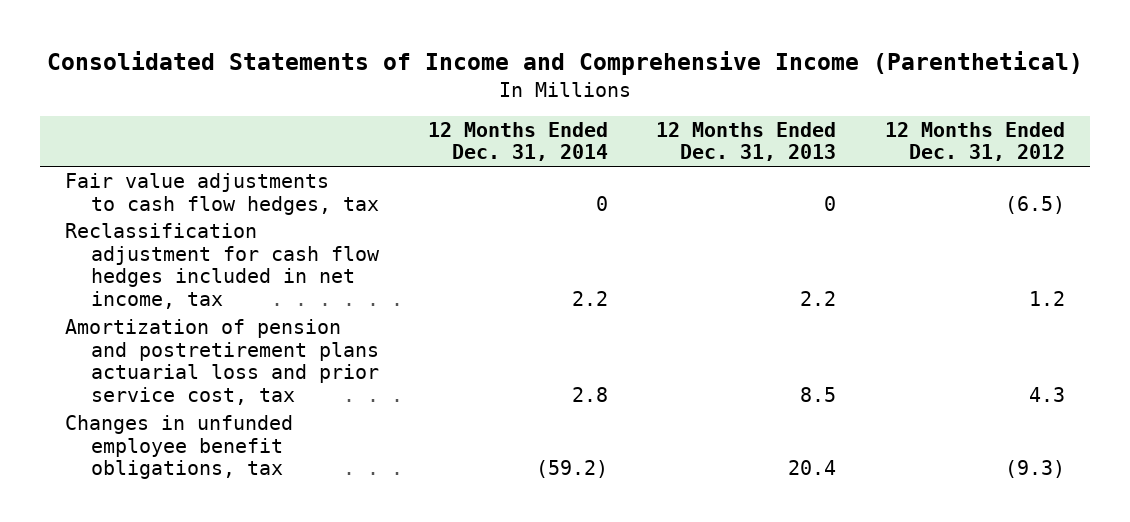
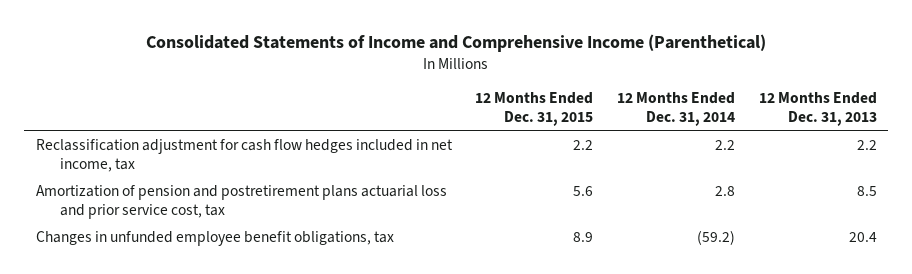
[885,121,1066,162] 12 Months Ended Dec. 31, 2012 -> none
none -> [475,92,594,127] 12 Months Ended Dec. 31, 2015
[64,173,379,215] Fair value adjustments to cash flow hedges, tax -> none

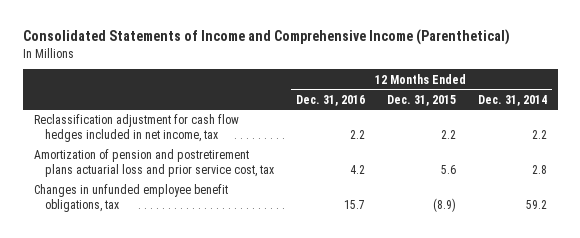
[758,92,877,127] 12 Months Ended Dec. 31, 2013 -> none
none -> [296,94,366,106] Dec. 31, 2016
[573,231,594,242] 8.9 -> [432,197,456,212] (8.9)
[696,229,735,245] (59.2) -> [525,199,547,209] 59.2

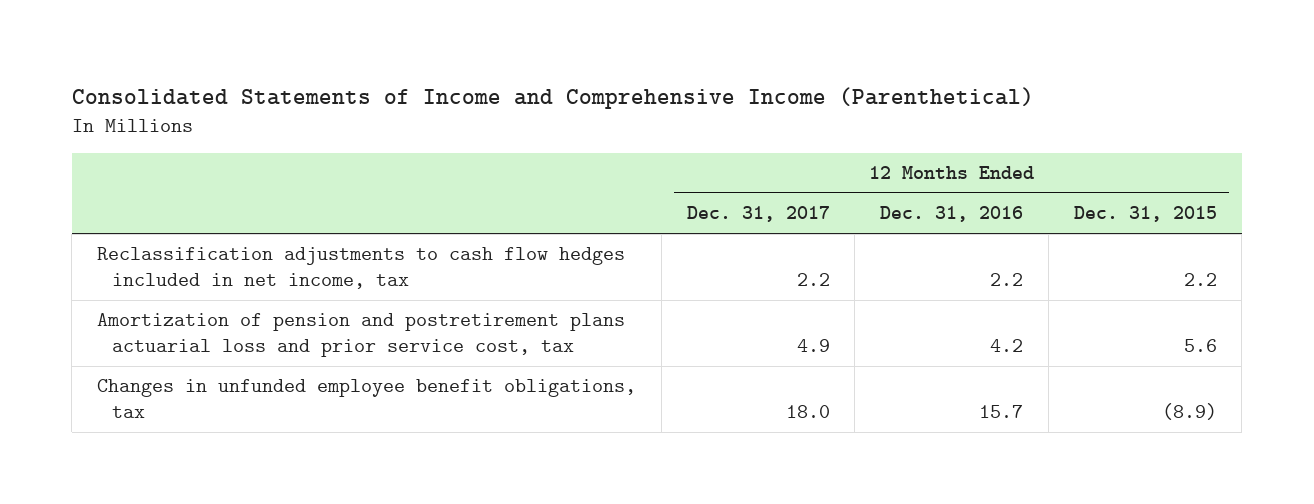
[477,94,547,106] Dec. 31, 2014 -> none
none -> [686,206,830,223] Dec. 31, 2017
[33,114,239,142] Reclassification adjustment for cash flow hedges included in net income, tax -> [97,247,626,290] Reclassification adjustments to cash flow hedges included in net income, tax

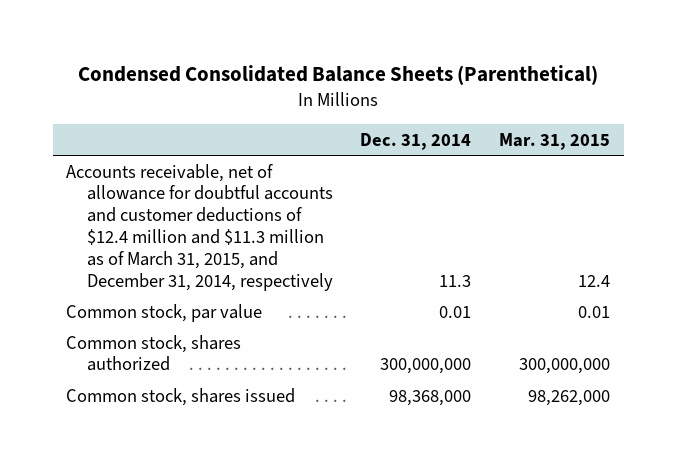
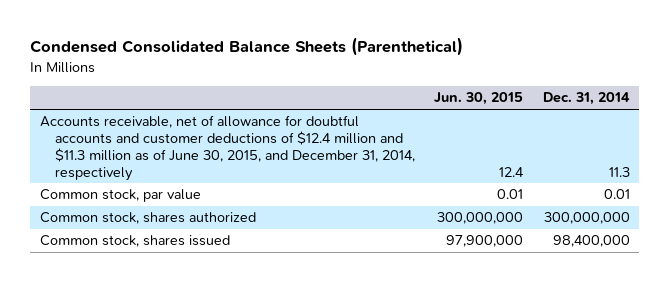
[498,132,610,150] Mar. 31, 2015 -> none
none -> [434,92,524,106] Jun. 30, 2015
[66,163,333,291] Accounts receivable, net of allowance for doubtful accounts and customer deductions of $12.4 million and $11.3 million as of March 31, 2015, and December 31, 2014, respectively -> [40,115,415,181] Accounts receivable, net of allowance for doubtful accounts and customer deductions of $12.4 million and $11.3 million as of June 30, 2015, and December 31, 2014, respectively
[389,389,472,406] 98,368,000 -> [552,235,630,248] 98,400,000

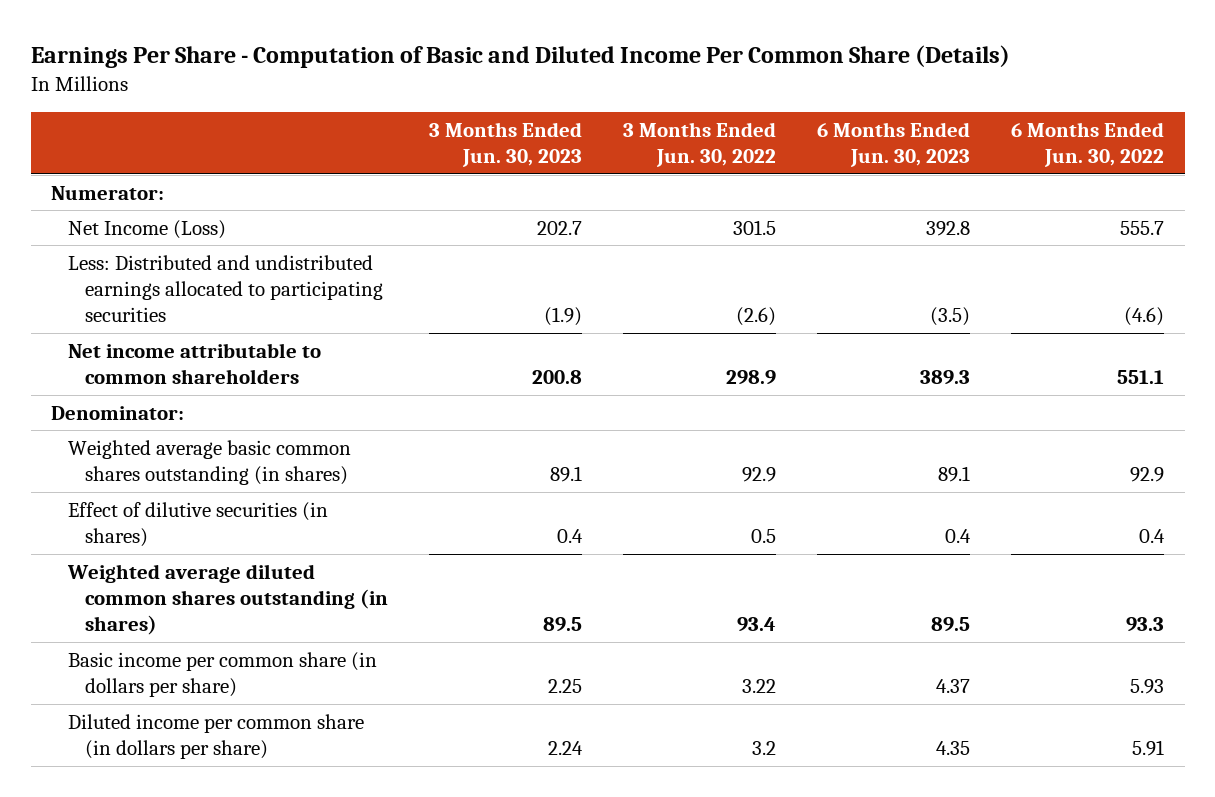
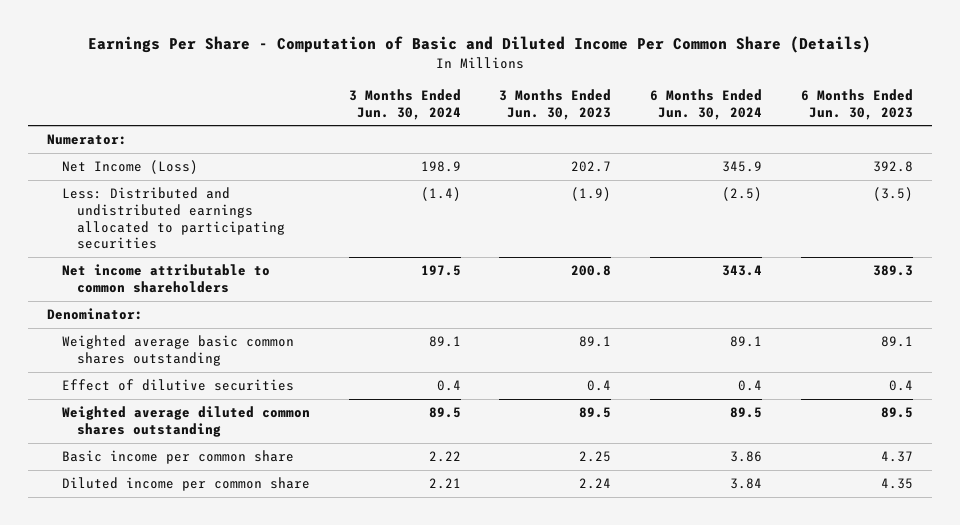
[622,122,776,168] 3 Months Ended Jun. 30, 2022 -> none
[1011,122,1165,168] 6 Months Ended Jun. 30, 2022 -> none
none -> [348,88,461,120] 3 Months Ended Jun. 30, 2024
none -> [649,88,762,120] 6 Months Ended Jun. 30, 2024
[67,439,351,485] Weighted average basic common shares outstanding (in shares) -> [62,335,295,367] Weighted average basic common shares outstanding
[67,501,328,547] Effect of dilutive securities (in shares) -> [62,379,295,392] Effect of dilutive securities
[66,563,388,636] Weighted average diluted common shares outstanding (in shares) -> [62,406,311,438] Weighted average diluted common shares outstanding
[67,651,377,697] Basic income per common share (in dollars per share) -> [62,450,295,465] Basic income per common share
[67,713,364,759] Diluted income per common share (in dollars per share) -> [62,477,311,492] Diluted income per common share

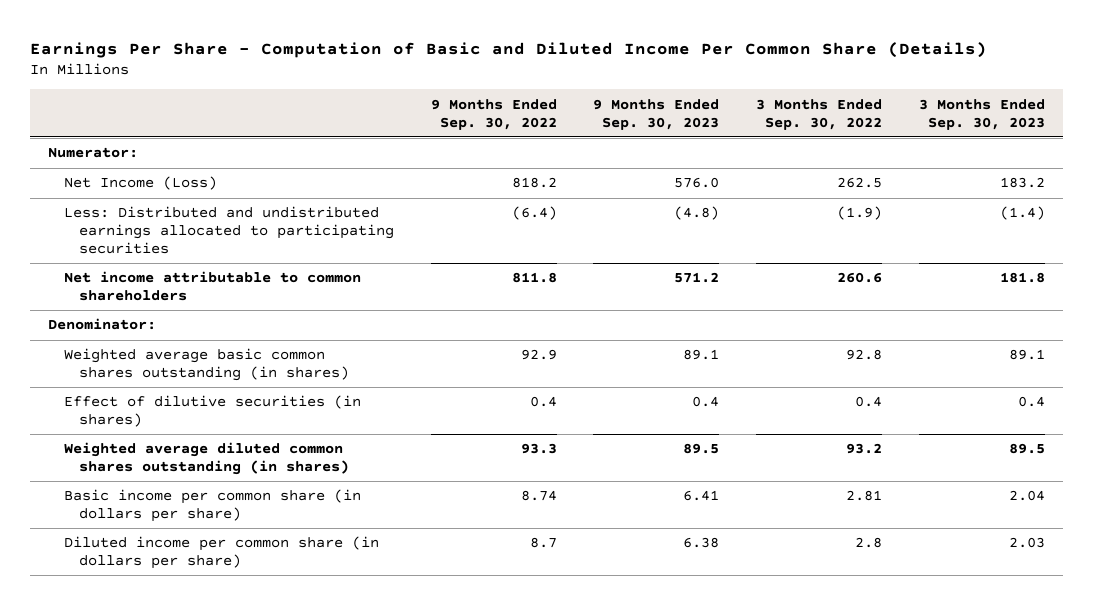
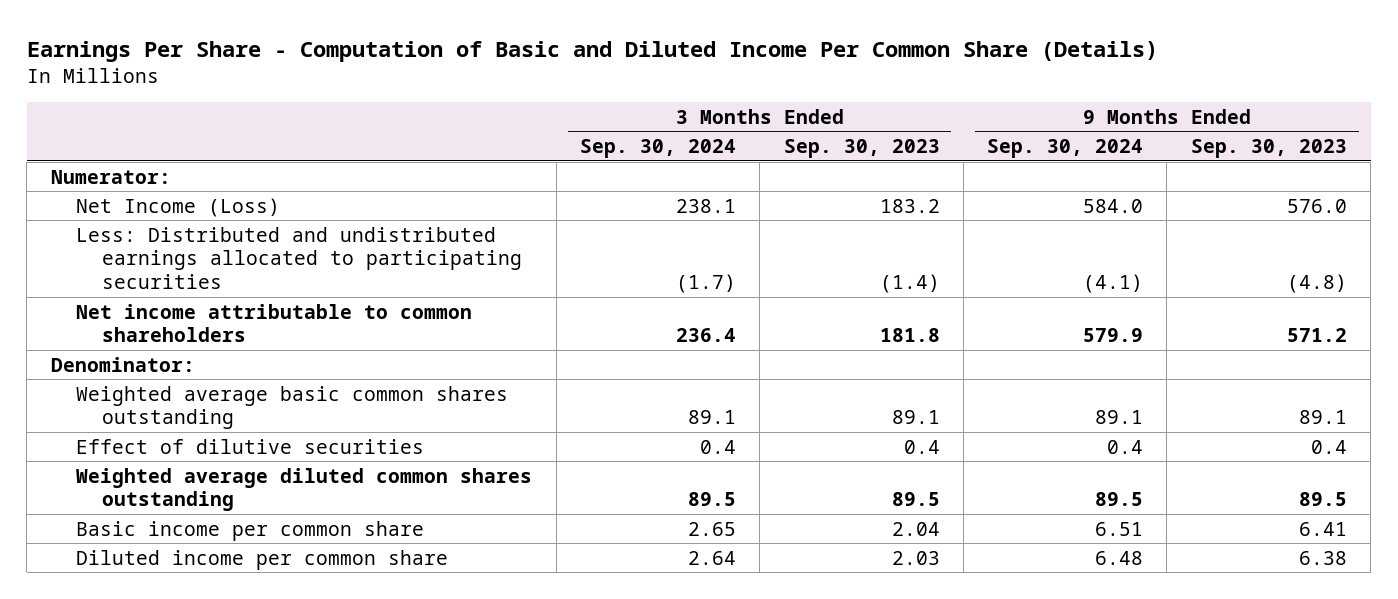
[430,98,557,130] 9 Months Ended Sep. 30, 2022 -> none
[756,98,883,130] 3 Months Ended Sep. 30, 2022 -> none
none -> [579,139,736,159] Sep. 30, 2024
none -> [987,139,1144,159] Sep. 30, 2024
[63,348,349,382] Weighted average basic common shares outstanding (in shares) -> [76,385,509,430] Weighted average basic common shares outstanding
[63,395,361,428] Effect of dilutive securities (in shares) -> [76,438,425,454] Effect of dilutive securities
[63,442,349,476] Weighted average diluted common shares outstanding (in shares) -> [76,467,533,512] Weighted average diluted common shares outstanding
[63,489,361,523] Basic income per common share (in dollars per share) -> [76,520,425,541] Basic income per common share
[63,536,379,570] Diluted income per common share (in dollars per share) -> [76,549,449,570] Diluted income per common share

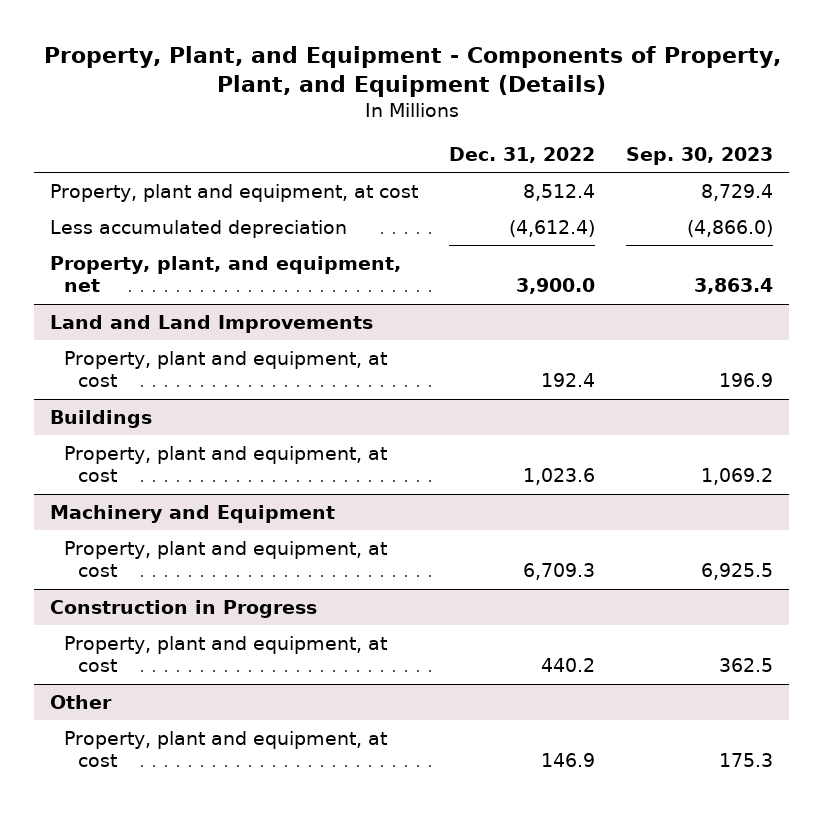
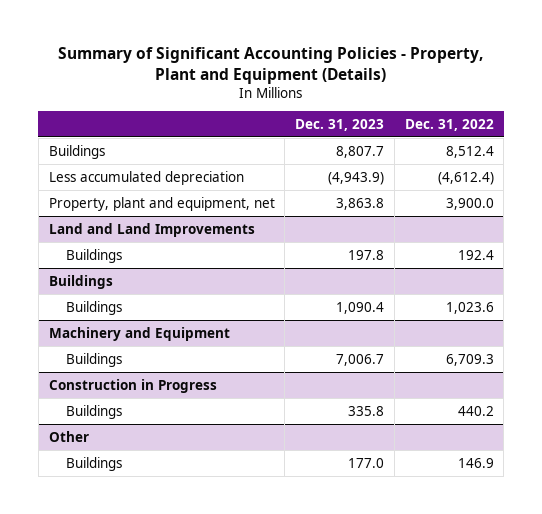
[43,46,781,98] Property, Plant, and Equipment - Components of Property, Plant, and Equipment (Details) -> [58,46,484,84] Summary of Significant Accounting Policies - Property, Plant and Equipment (Details)
[626,147,774,166] Sep. 30, 2023 -> none
none -> [295,118,385,131] Dec. 31, 2023
[49,183,418,202] Property, plant and equipment, at cost -> [48,144,105,159] Buildings
[49,255,401,293] Property, plant, and equipment, net -> [48,196,275,211] Property, plant and equipment, net
[63,350,387,388] Property, plant and equipment, at cost -> [65,248,122,263] Buildings
[63,445,387,483] Property, plant and equipment, at cost -> [65,300,122,315] Buildings
[63,540,387,578] Property, plant and equipment, at cost -> [65,352,122,367] Buildings
[63,635,387,673] Property, plant and equipment, at cost -> [65,404,122,419] Buildings
[63,730,387,768] Property, plant and equipment, at cost -> [65,456,122,471] Buildings

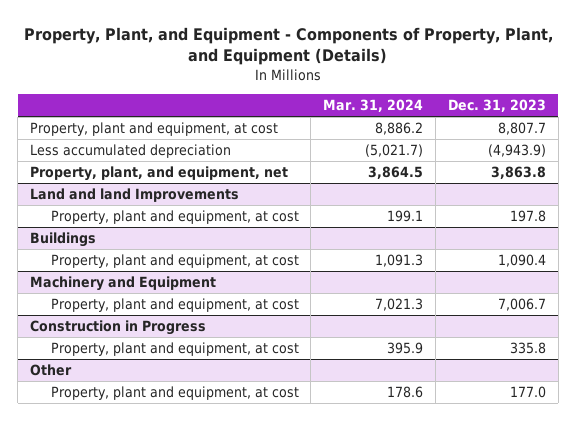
[58,46,484,84] Summary of Significant Accounting Policies - Property, Plant and Equipment (Details) -> [23,26,553,66] Property, Plant, and Equipment - Components of Property, Plant, and Equipment (Details)
[404,118,494,131] Dec. 31, 2022 -> none
none -> [323,99,424,113] Mar. 31, 2024
[48,144,105,159] Buildings -> [30,121,279,136] Property, plant and equipment, at cost
[48,196,275,211] Property, plant and equipment, net -> [30,165,289,181] Property, plant, and equipment, net
[48,222,255,237] Land and Land Improvements -> [30,187,240,202] Land and land Improvements
[65,248,122,263] Buildings -> [50,209,299,224] Property, plant and equipment, at cost
[65,300,122,315] Buildings -> [50,253,299,268] Property, plant and equipment, at cost
[65,352,122,367] Buildings -> [50,297,299,312] Property, plant and equipment, at cost
[65,404,122,419] Buildings -> [50,341,299,356] Property, plant and equipment, at cost
[65,456,122,471] Buildings -> [50,385,299,400] Property, plant and equipment, at cost

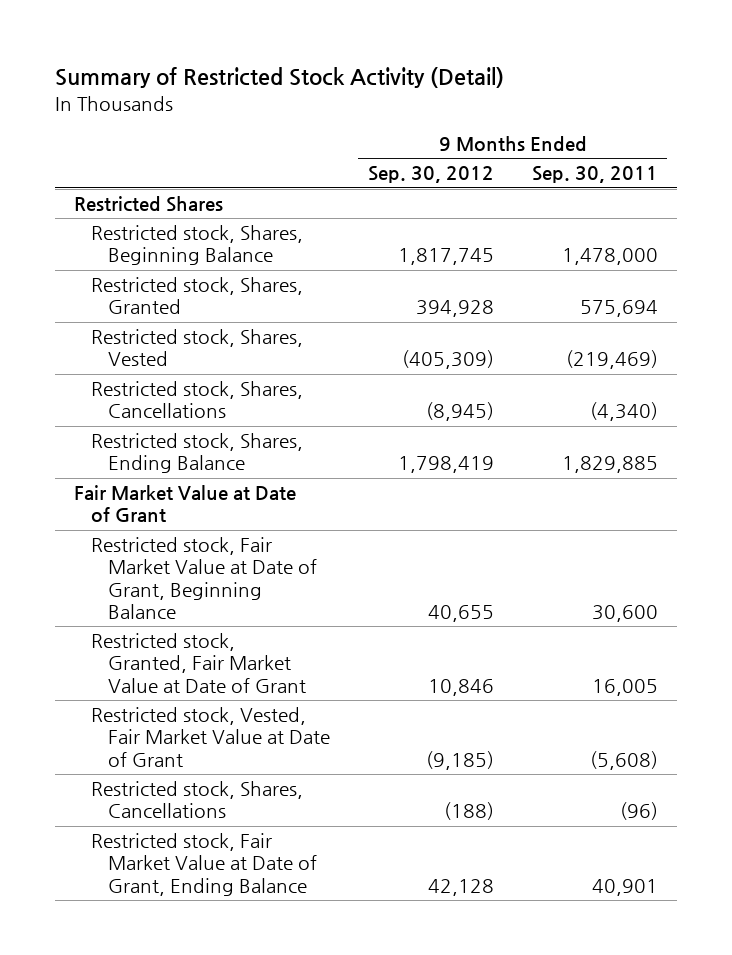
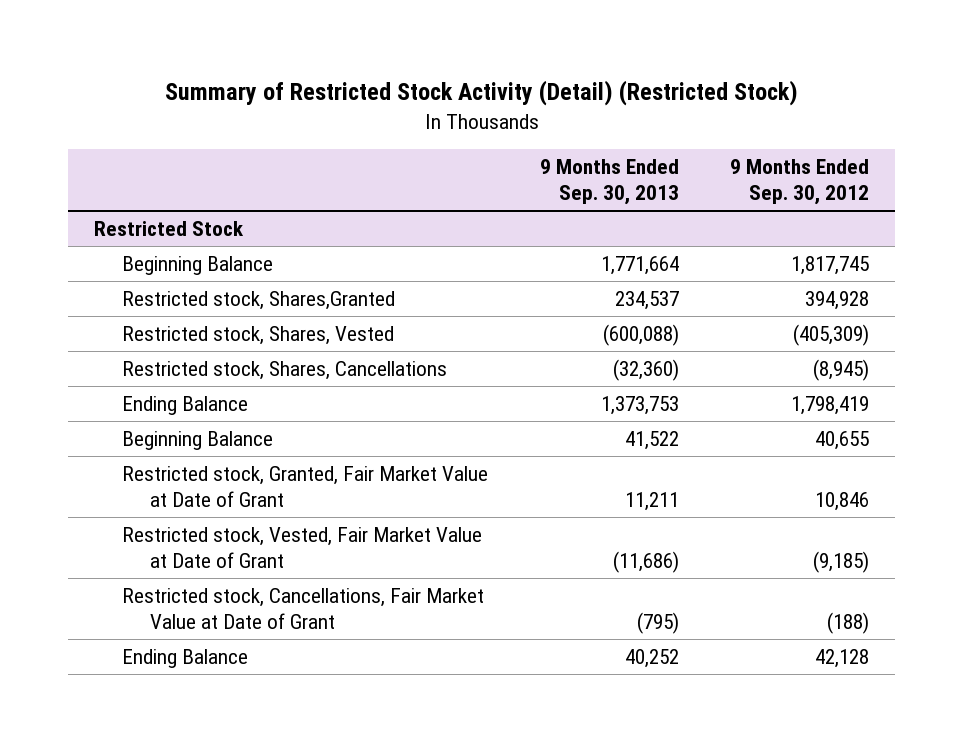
[55,67,505,89] Summary of Restricted Stock Activity (Detail) -> [164,80,798,107] Summary of Restricted Stock Activity (Detail) (Restricted Stock)
[531,166,658,184] Sep. 30, 2011 -> none
none -> [539,159,679,206] 9 Months Ended Sep. 30, 2013
[73,196,223,213] Restricted Shares -> none
none -> [93,220,244,236] Restricted Stock
[91,225,304,266] Restricted stock, Shares, Beginning Balance -> [121,255,273,275] Beginning Balance
[91,277,304,315] Restricted stock, Shares, Granted -> [121,290,395,310] Restricted stock, Shares,Granted
[73,485,296,523] Fair Market Value at Date of Grant -> none
[91,433,304,474] Restricted stock, Shares, Ending Balance -> [121,395,248,415] Ending Balance
[91,537,318,619] Restricted stock, Fair Market Value at Date of Grant, Beginning Balance -> [121,430,273,450] Beginning Balance
[91,781,304,819] Restricted stock, Shares, Cancellations -> [121,587,484,629] Restricted stock, Cancellations, Fair Market Value at Date of Grant
[91,833,318,896] Restricted stock, Fair Market Value at Date of Grant, Ending Balance -> [121,648,248,668] Ending Balance

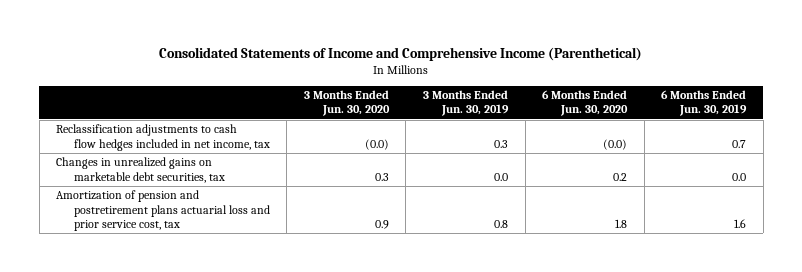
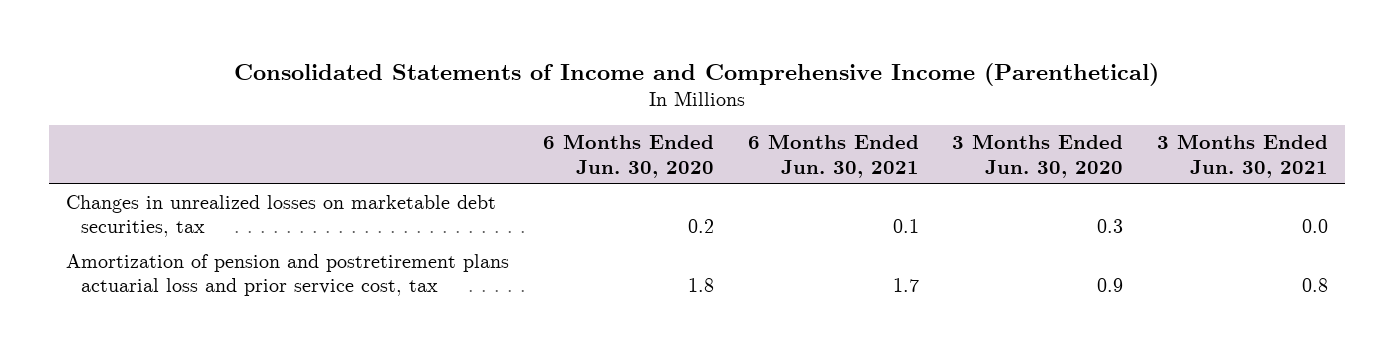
[422,90,509,117] 3 Months Ended Jun. 30, 2019 -> none
[661,90,748,117] 6 Months Ended Jun. 30, 2019 -> none
none -> [747,134,919,178] 6 Months Ended Jun. 30, 2021
none -> [1157,134,1329,178] 3 Months Ended Jun. 30, 2021
[56,124,270,151] Reclassification adjustments to cash flow hedges included in net income, tax -> none
[56,157,225,183] Changes in unrealized gains on marketable debt securities, tax -> [66,194,497,238] Changes in unrealized losses on marketable debt securities, tax

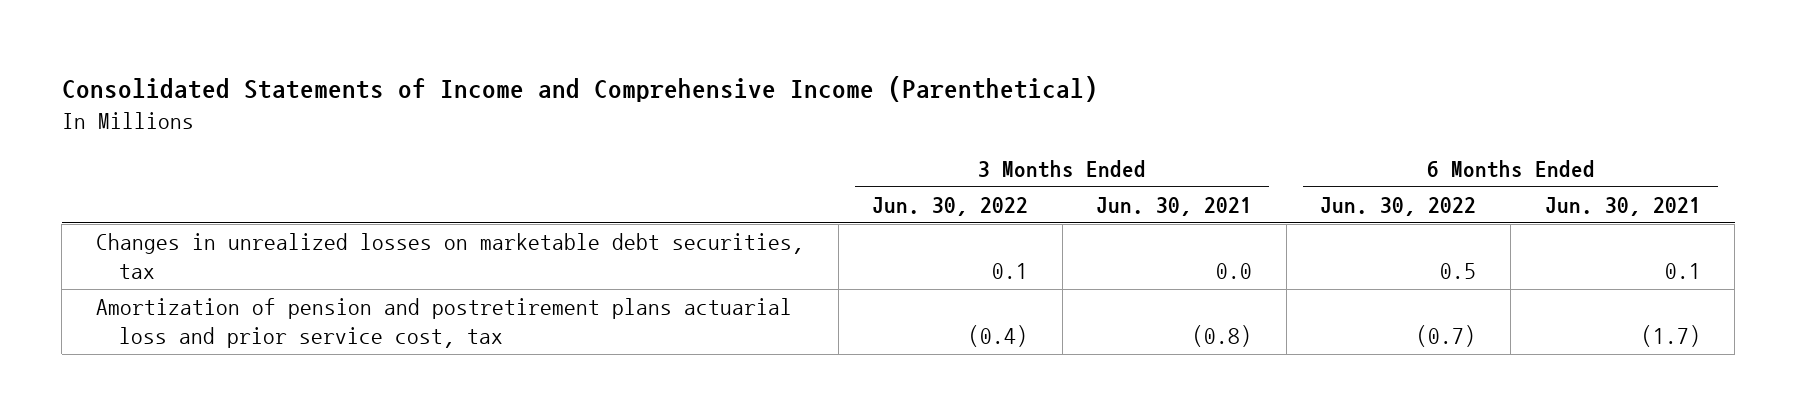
[542,134,714,178] 6 Months Ended Jun. 30, 2020 -> none
[952,134,1124,178] 3 Months Ended Jun. 30, 2020 -> none
none -> [872,196,1029,216] Jun. 30, 2022
none -> [1320,196,1477,216] Jun. 30, 2022
[892,278,919,293] 1.7 -> [1640,324,1701,347] (1.7)
[1302,278,1329,293] 0.8 -> [1192,324,1253,347] (0.8)

